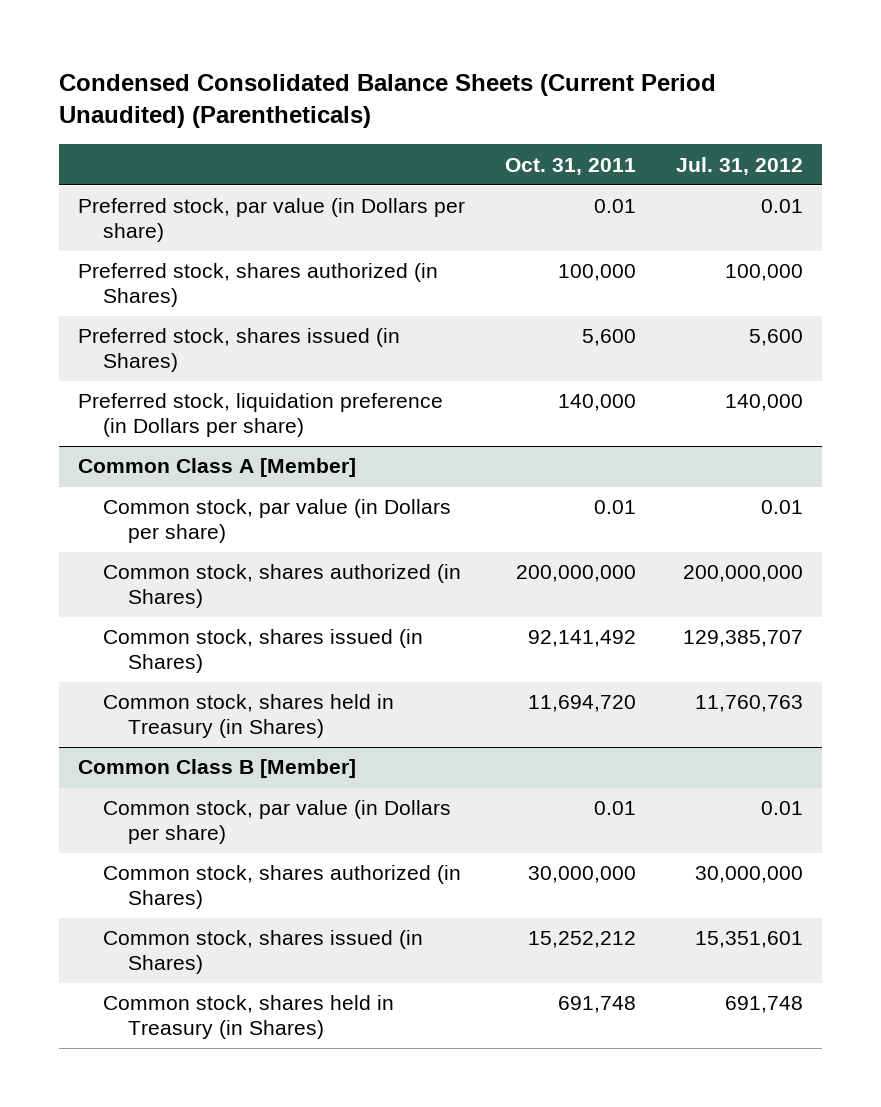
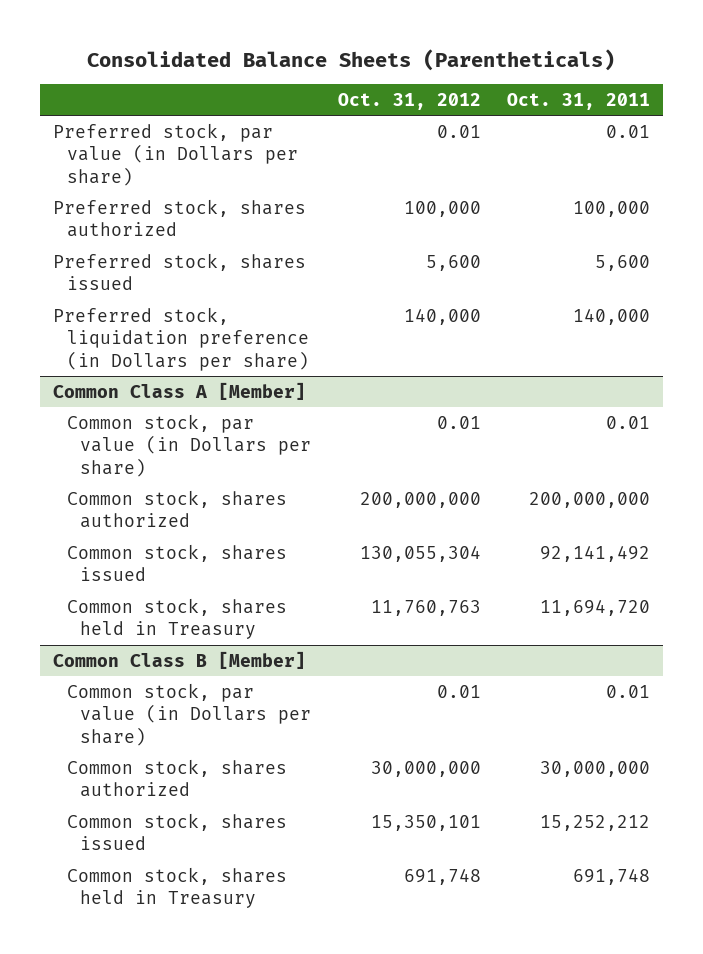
[58,73,716,129] Condensed Consolidated Balance Sheets (Current Period Unaudited) (Parentheticals) -> [87,48,616,71] Consolidated Balance Sheets (Parentheticals)
[675,156,803,175] Jul. 31, 2012 -> none
none -> [337,92,481,110] Oct. 31, 2012
[78,263,439,308] Preferred stock, shares authorized (in Shares) -> [52,198,306,238] Preferred stock, shares authorized
[78,328,401,373] Preferred stock, shares issued (in Shares) -> [52,252,306,291] Preferred stock, shares issued
[103,564,462,609] Common stock, shares authorized (in Shares) -> [66,489,287,529] Common stock, shares authorized
[103,629,424,674] Common stock, shares issued (in Shares) -> [66,543,287,582] Common stock, shares issued
[103,694,395,739] Common stock, shares held in Treasury (in Shares) -> [66,597,287,640] Common stock, shares held in Treasury
[103,865,462,910] Common stock, shares authorized (in Shares) -> [66,758,287,798] Common stock, shares authorized
[103,930,424,975] Common stock, shares issued (in Shares) -> [66,812,287,851] Common stock, shares issued
[103,995,395,1040] Common stock, shares held in Treasury (in Shares) -> [66,866,287,909] Common stock, shares held in Treasury

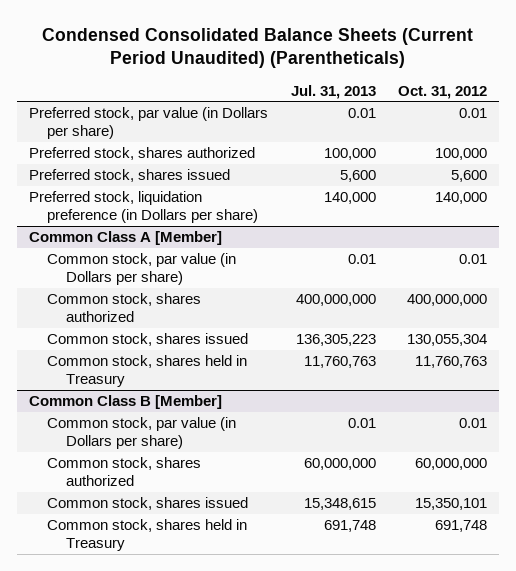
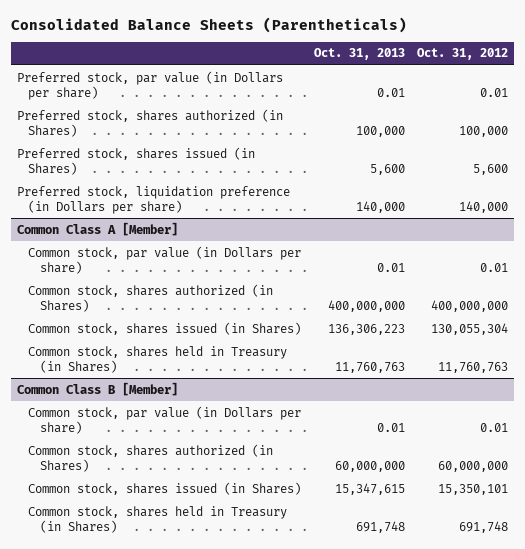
[42,27,474,69] Condensed Consolidated Balance Sheets (Current Period Unaudited) (Parentheticals) -> [11,16,408,33] Consolidated Balance Sheets (Parentheticals)
[290,84,376,99] Jul. 31, 2013 -> none
none -> [313,48,405,61] Oct. 31, 2013
[28,147,255,161] Preferred stock, shares authorized -> [17,108,284,137] Preferred stock, shares authorized (in Shares)
[28,169,230,183] Preferred stock, shares issued -> [17,146,256,175] Preferred stock, shares issued (in Shares)
[47,293,202,323] Common stock, shares authorized -> [28,283,274,312] Common stock, shares authorized (in Shares)
[47,333,249,347] Common stock, shares issued -> [28,321,302,335] Common stock, shares issued (in Shares)
[47,355,248,388] Common stock, shares held in Treasury -> [28,345,288,373] Common stock, shares held in Treasury (in Shares)
[47,457,202,487] Common stock, shares authorized -> [28,443,274,472] Common stock, shares authorized (in Shares)
[47,497,249,511] Common stock, shares issued -> [28,481,302,495] Common stock, shares issued (in Shares)
[47,519,248,552] Common stock, shares held in Treasury -> [28,505,288,533] Common stock, shares held in Treasury (in Shares)

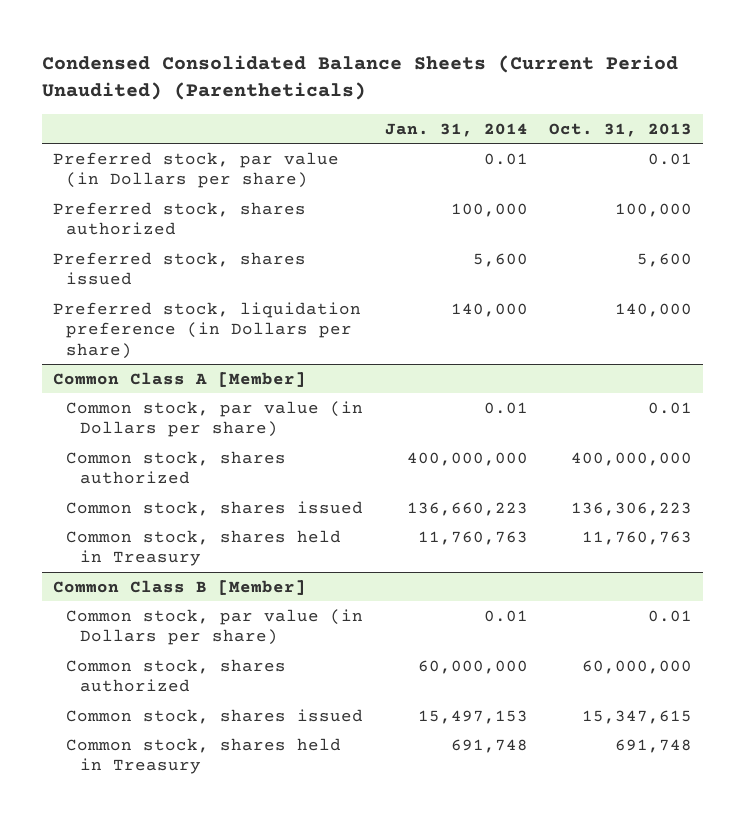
[11,16,408,33] Consolidated Balance Sheets (Parentheticals) -> [42,55,679,101] Condensed Consolidated Balance Sheets (Current Period Unaudited) (Parentheticals)
[417,48,509,61] Oct. 31, 2012 -> none
none -> [384,122,528,137] Jan. 31, 2014
[17,108,284,137] Preferred stock, shares authorized (in Shares) -> [52,201,306,236] Preferred stock, shares authorized
[17,146,256,175] Preferred stock, shares issued (in Shares) -> [52,251,306,286] Preferred stock, shares issued
[28,283,274,312] Common stock, shares authorized (in Shares) -> [66,450,287,485] Common stock, shares authorized
[28,321,302,335] Common stock, shares issued (in Shares) -> [66,500,364,516] Common stock, shares issued
[28,345,288,373] Common stock, shares held in Treasury (in Shares) -> [66,529,342,567] Common stock, shares held in Treasury
[28,443,274,472] Common stock, shares authorized (in Shares) -> [66,658,287,693] Common stock, shares authorized
[28,481,302,495] Common stock, shares issued (in Shares) -> [66,708,364,724] Common stock, shares issued
[28,505,288,533] Common stock, shares held in Treasury (in Shares) -> [66,737,342,775] Common stock, shares held in Treasury

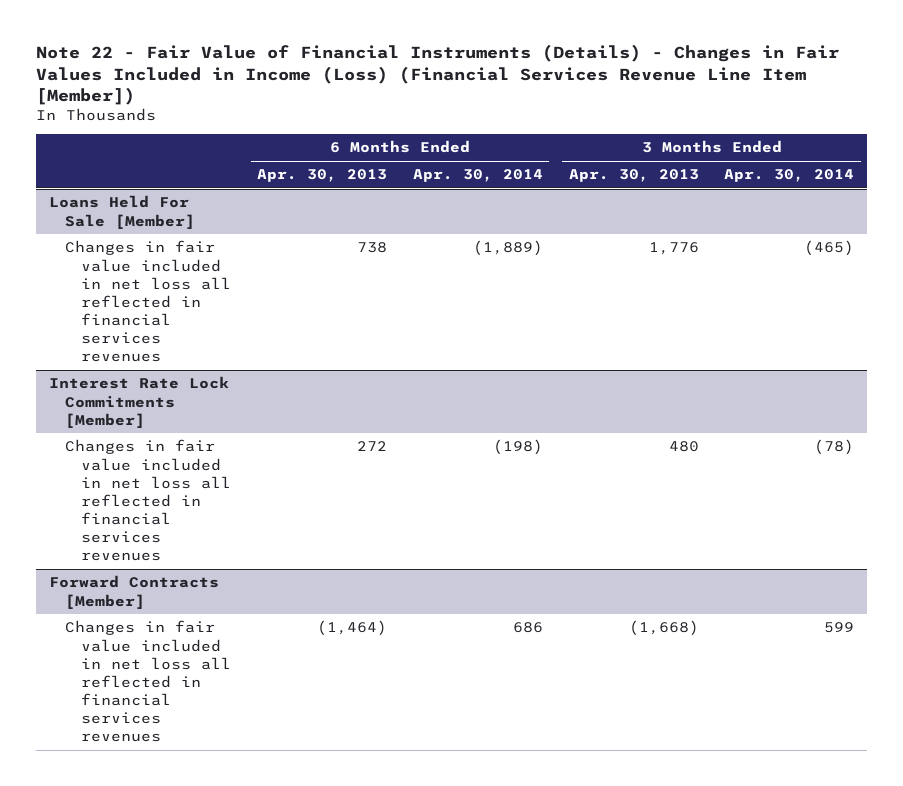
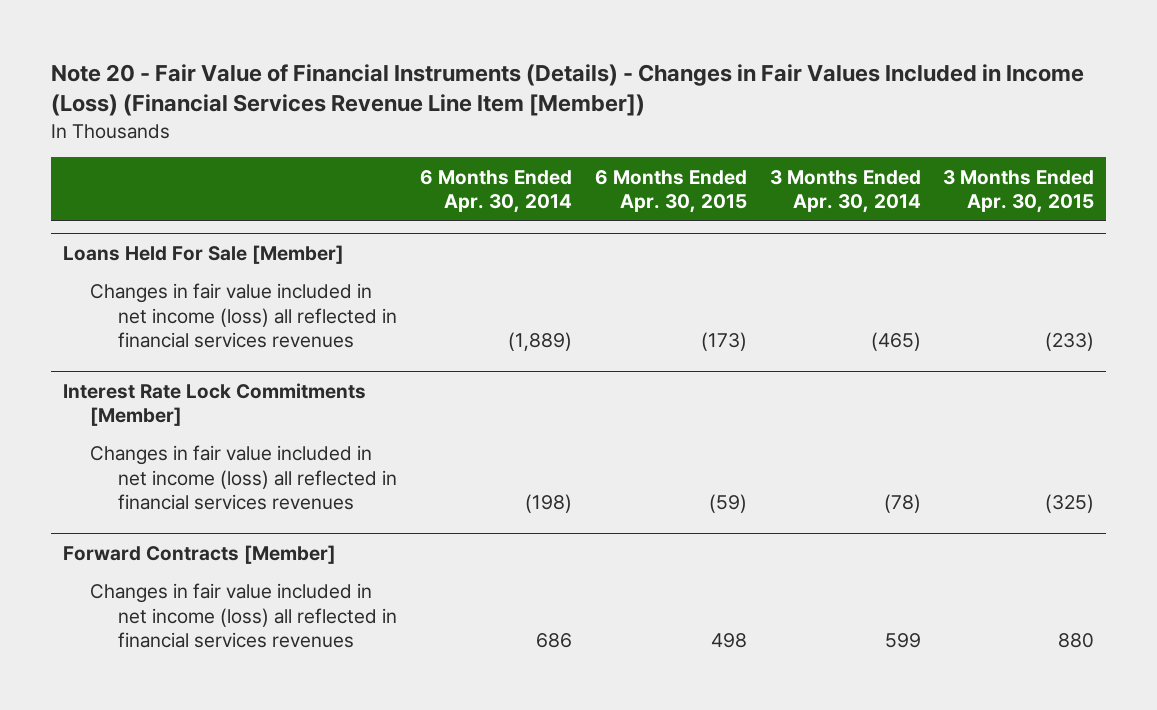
[36,43,840,106] Note 22 - Fair Value of Financial Instruments (Details) - Changes in Fair Values Included in Income (Loss) (Financial Services Revenue Line Item [Member]) -> [51,64,1085,117] Note 20 - Fair Value of Financial Instruments (Details) - Changes in Fair Values Included in Income (Loss) (Financial Services Revenue Line Item [Member])
[257,169,388,183] Apr. 30, 2013 -> none
[568,169,699,183] Apr. 30, 2013 -> none
none -> [594,169,747,213] 6 Months Ended Apr. 30, 2015
none -> [943,169,1095,213] 3 Months Ended Apr. 30, 2015
[65,240,232,363] Changes in fair value included in net loss all reflected in financial services revenues -> [90,283,398,348] Changes in fair value included in net income (loss) all reflected in financial services revenues
[65,439,232,562] Changes in fair value included in net loss all reflected in financial services revenues -> [90,445,398,510] Changes in fair value included in net income (loss) all reflected in financial services revenues
[65,620,232,743] Changes in fair value included in net loss all reflected in financial services revenues -> [90,583,398,648] Changes in fair value included in net income (loss) all reflected in financial services revenues

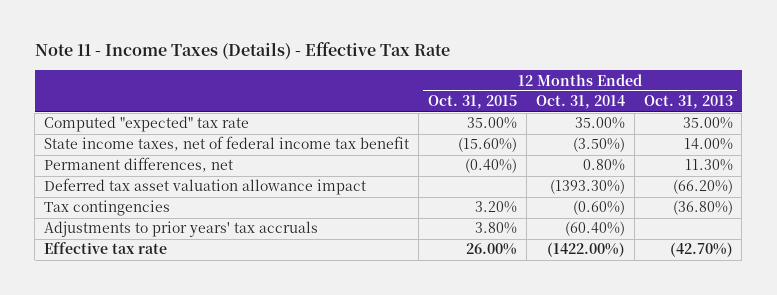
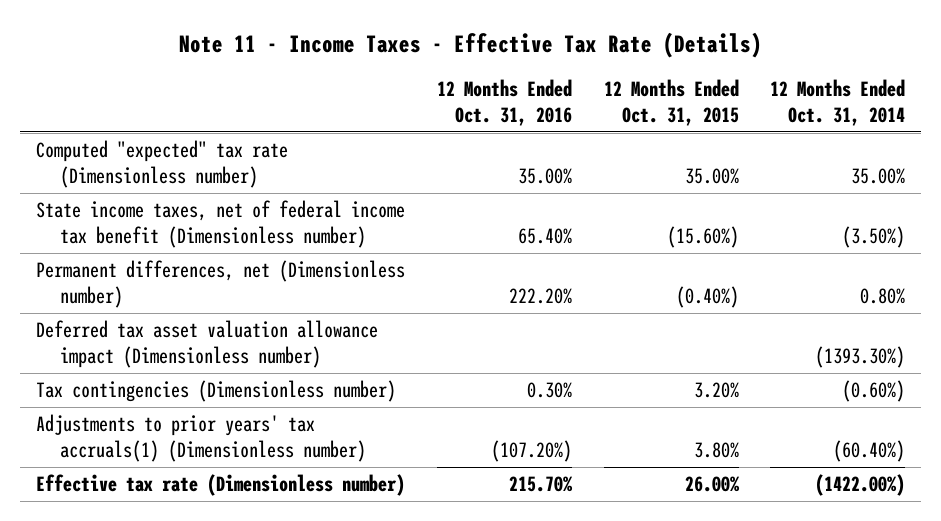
[34,42,450,61] Note 11 - Income Taxes (Details) - Effective Tax Rate -> [178,31,762,58] Note 11 - Income Taxes - Effective Tax Rate (Details)
[643,95,733,110] Oct. 31, 2013 -> none
none -> [436,79,572,126] 12 Months Ended Oct. 31, 2016
[44,116,250,133] Computed "expected" tax rate -> [36,140,289,188] Computed "expected" tax rate (Dimensionless number)
[44,136,410,152] State income taxes, net of federal income tax benefit -> [36,200,406,248] State income taxes, net of federal income tax benefit (Dimensionless number)
[44,157,234,173] Permanent differences, net -> [36,260,406,308] Permanent differences, net (Dimensionless number)
[44,178,367,196] Deferred tax asset valuation allowance impact -> [36,320,379,368] Deferred tax asset valuation allowance impact (Dimensionless number)
[44,200,171,217] Tax contingencies -> [36,380,397,403] Tax contingencies (Dimensionless number)
[44,221,319,238] Adjustments to prior years' tax accruals -> [36,414,367,462] Adjustments to prior years' tax accruals(1) (Dimensionless number)
[44,242,168,255] Effective tax rate -> [36,474,406,497] Effective tax rate (Dimensionless number)

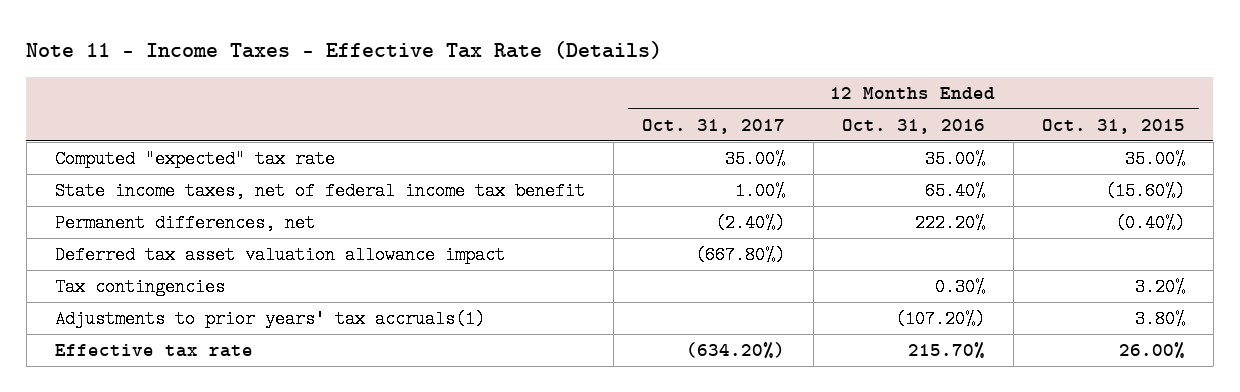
[770,79,906,126] 12 Months Ended Oct. 31, 2014 -> none
none -> [641,118,785,134] Oct. 31, 2017
[36,140,289,188] Computed "expected" tax rate (Dimensionless number) -> [54,150,335,169] Computed "expected" tax rate
[36,200,406,248] State income taxes, net of federal income tax benefit (Dimensionless number) -> [54,182,585,201] State income taxes, net of federal income tax benefit
[36,260,406,308] Permanent differences, net (Dimensionless number) -> [54,214,315,233] Permanent differences, net
[36,320,379,368] Deferred tax asset valuation allowance impact (Dimensionless number) -> [54,246,505,265] Deferred tax asset valuation allowance impact
[36,380,397,403] Tax contingencies (Dimensionless number) -> [54,278,225,297] Tax contingencies
[36,414,367,462] Adjustments to prior years' tax accruals(1) (Dimensionless number) -> [54,310,485,329] Adjustments to prior years' tax accruals(1)
[36,474,406,497] Effective tax rate (Dimensionless number) -> [54,344,253,358] Effective tax rate

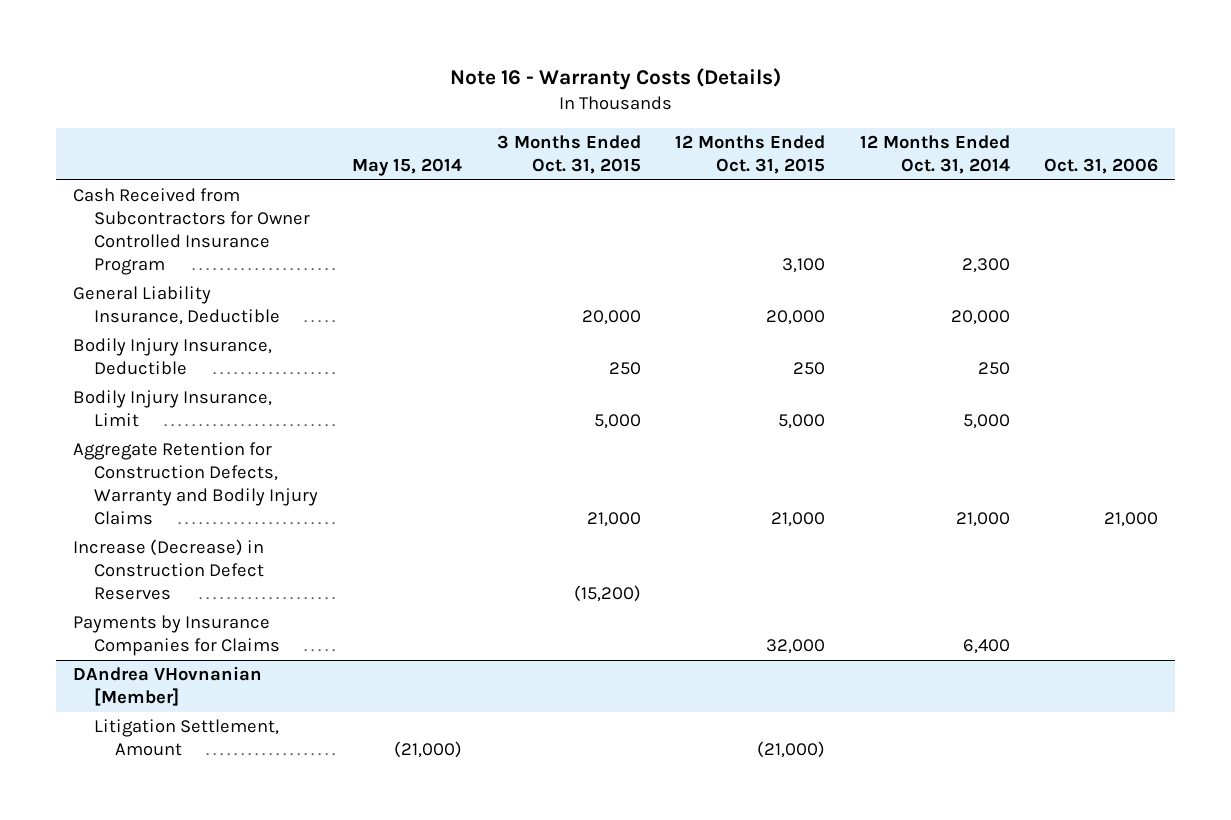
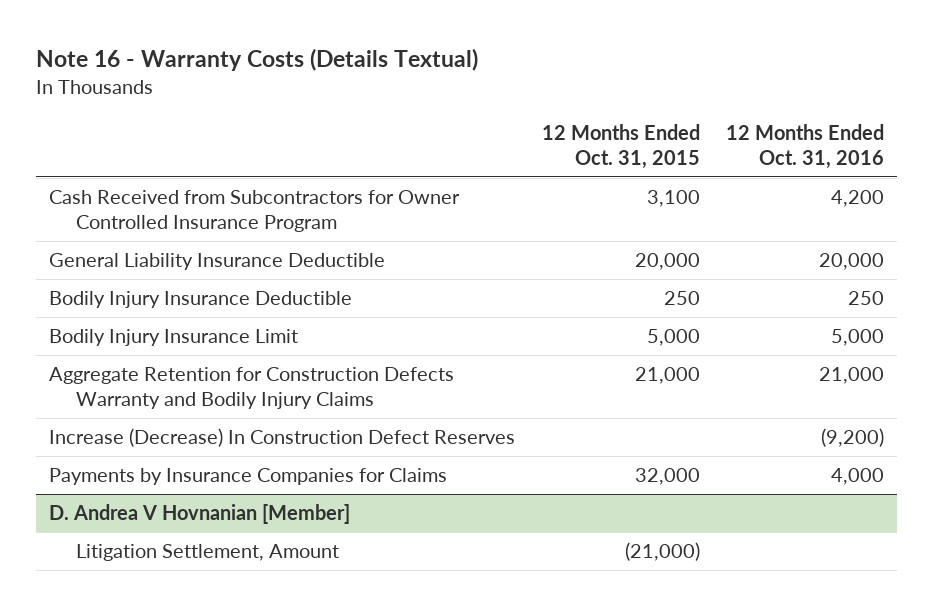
[449,68,781,91] Note 16 - Warranty Costs (Details) -> [36,48,479,72] Note 16 - Warranty Costs (Details Textual)
[352,157,463,176] May 15, 2014 -> none
[496,135,641,174] 3 Months Ended Oct. 31, 2015 -> none
[859,135,1010,174] 12 Months Ended Oct. 31, 2014 -> none
[1044,157,1159,174] Oct. 31, 2006 -> none
none -> [725,123,884,170] 12 Months Ended Oct. 31, 2016
[73,286,281,326] General Liability Insurance, Deductible -> [49,253,386,271] General Liability Insurance Deductible
[73,338,273,376] Bodily Injury Insurance, Deductible -> [49,291,353,309] Bodily Injury Insurance Deductible
[73,390,273,428] Bodily Injury Insurance, Limit -> [49,329,299,347] Bodily Injury Insurance Limit
[73,442,319,526] Aggregate Retention for Construction Defects, Warranty and Bodily Injury Claims -> [49,367,455,410] Aggregate Retention for Construction Defects Warranty and Bodily Injury Claims
[73,539,265,601] Increase (Decrease) in Construction Defect Reserves -> [49,428,516,448] Increase (Decrease) In Construction Defect Reserves
[73,666,263,707] DAndrea VHovnanian [Member] -> [49,504,351,525] D. Andrea V Hovnanian [Member]

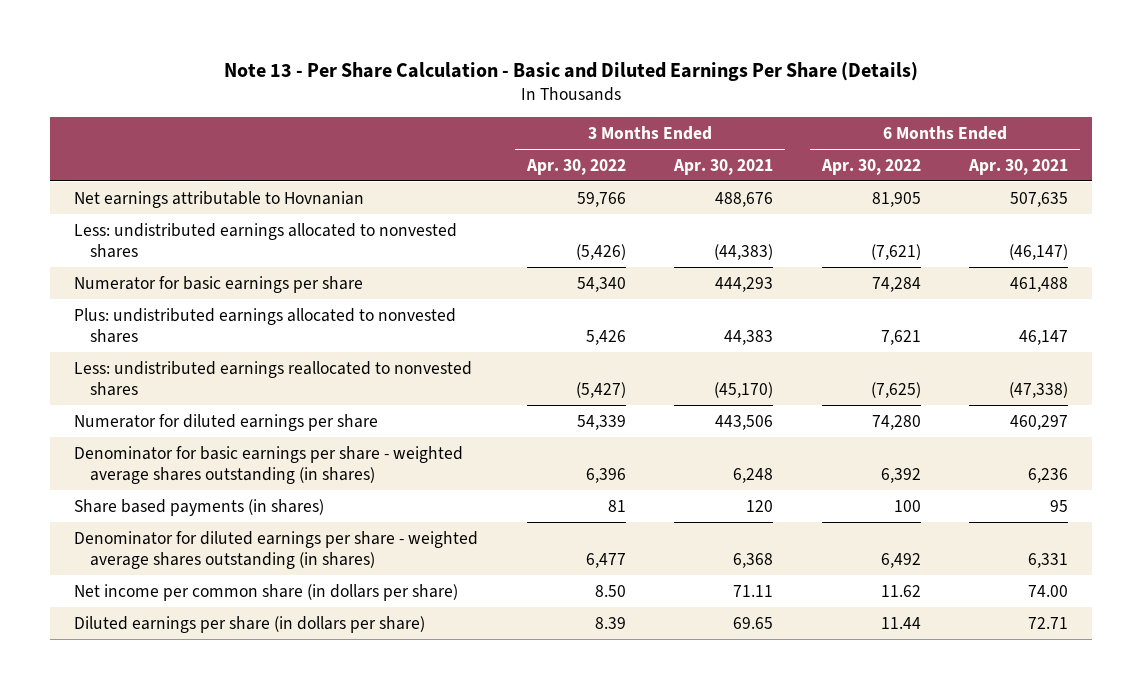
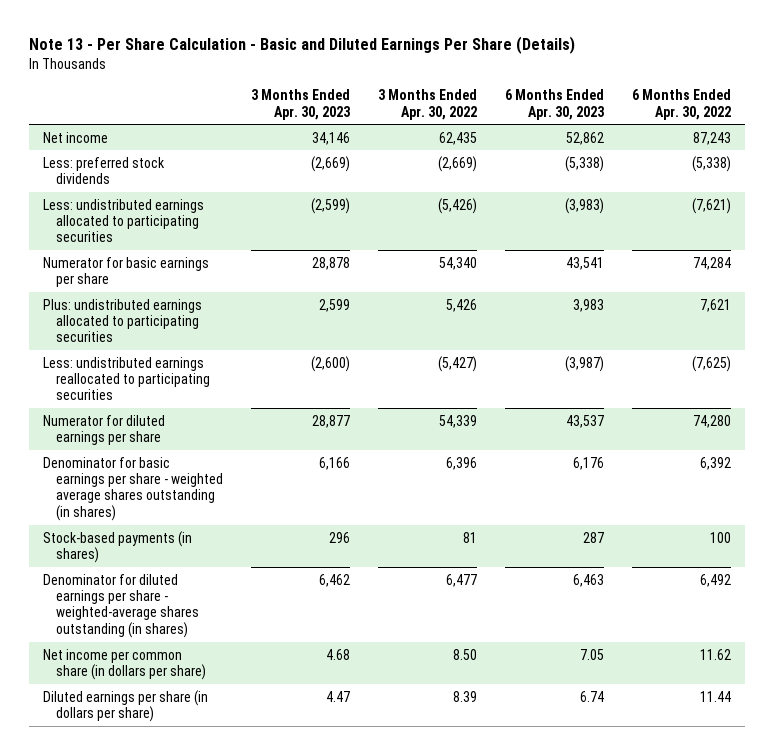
[673,158,774,175] Apr. 30, 2021 -> none
[968,158,1069,175] Apr. 30, 2021 -> none
none -> [250,89,350,120] 3 Months Ended Apr. 30, 2023
none -> [504,89,604,120] 6 Months Ended Apr. 30, 2023
[74,190,365,208] Net earnings attributable to Hovnanian -> none
none -> [42,131,108,143] Net income
none -> [42,156,165,184] Less: preferred stock dividends
[74,222,458,258] Less: undistributed earnings allocated to nonvested shares -> [42,198,204,243] Less: undistributed earnings allocated to participating securities
[74,307,457,343] Plus: undistributed earnings allocated to nonvested shares -> [42,298,202,343] Plus: undistributed earnings allocated to participating securities
[74,360,473,396] Less: undistributed earnings reallocated to nonvested shares -> [42,356,210,401] Less: undistributed earnings reallocated to participating securities
[74,498,325,516] Share based payments (in shares) -> [42,530,192,563] Stock-based payments (in shares)
[74,530,479,569] Denominator for diluted earnings per share - weighted average shares outstanding (in shares) -> [42,573,199,638] Denominator for diluted earnings per share - weighted-average shares outstanding (in shares)

